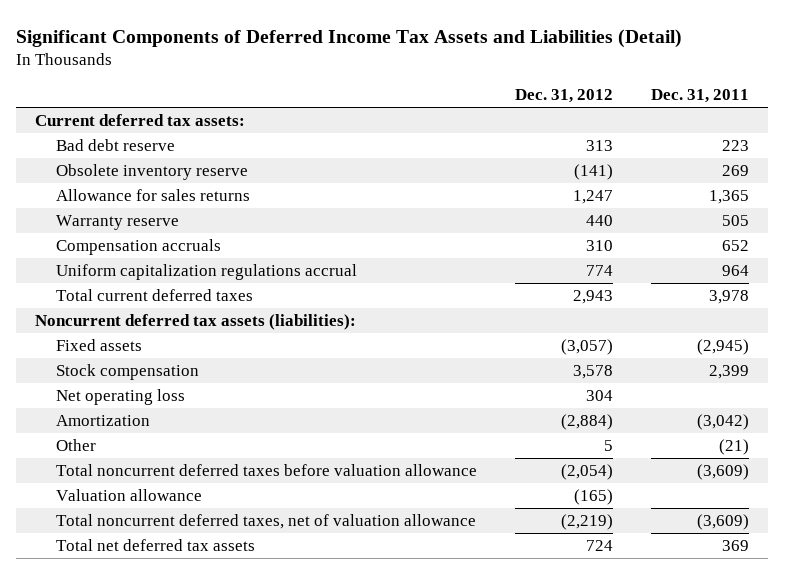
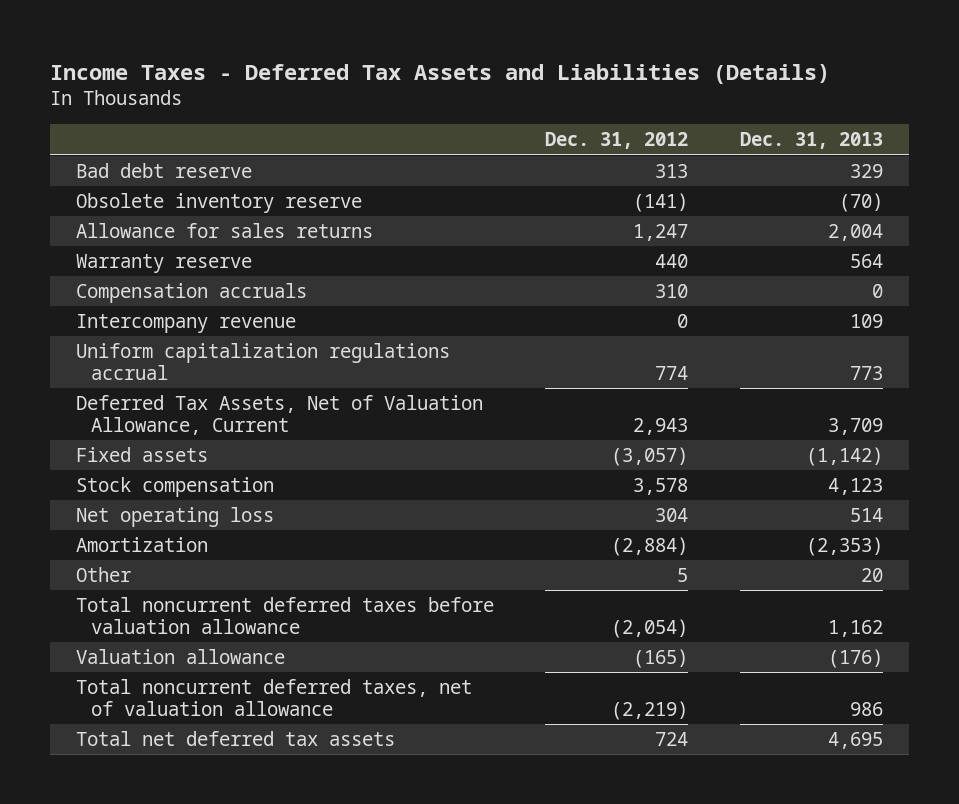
[16,28,683,48] Significant Components of Deferred Income Tax Assets and Liabilities (Detail) -> [50,63,831,84] Income Taxes - Deferred Tax Assets and Liabilities (Details)
[651,89,750,104] Dec. 31, 2011 -> none
none -> [739,132,883,150] Dec. 31, 2013
[35,114,246,127] Current deferred tax assets: -> none
none -> [75,313,296,333] Intercompany revenue
[35,314,357,331] Noncurrent deferred tax assets (liabilities): -> none
[56,289,254,302] Total current deferred taxes -> [75,394,483,436] Deferred Tax Assets, Net of Valuation Allowance, Current

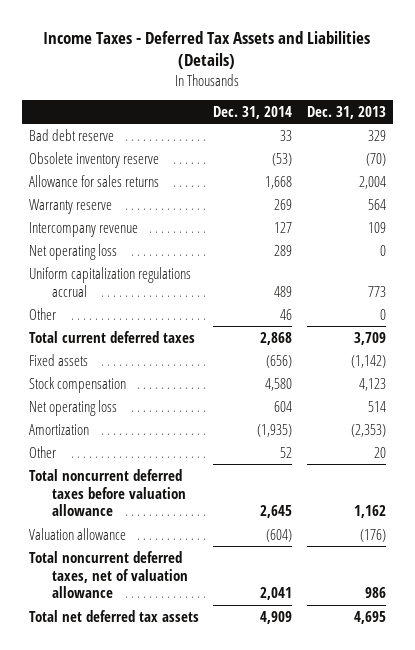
[545,132,689,150] Dec. 31, 2012 -> none
none -> [213,105,293,119] Dec. 31, 2014
[75,282,307,303] Compensation accruals -> none
none -> [28,243,117,260] Net operating loss
none -> [28,307,56,320] Other
[75,394,483,436] Deferred Tax Assets, Net of Valuation Allowance, Current -> [28,330,195,343] Total current deferred taxes

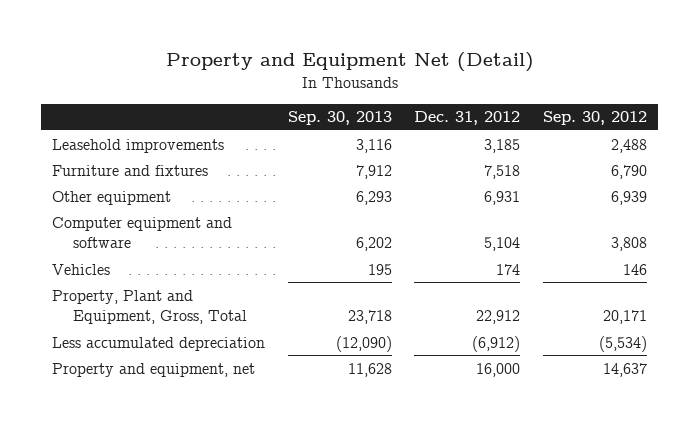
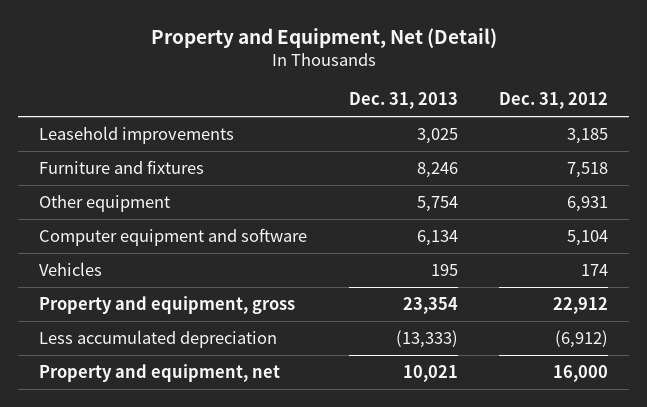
[165,51,534,72] Property and Equipment Net (Detail) -> [150,27,497,48] Property and Equipment, Net (Detail)
[287,111,392,126] Sep. 30, 2013 -> none
[542,111,647,126] Sep. 30, 2012 -> none
none -> [348,92,458,110] Dec. 31, 2013
[52,289,248,325] Property, Plant and Equipment, Gross, Total -> [39,295,296,314] Property and equipment, gross

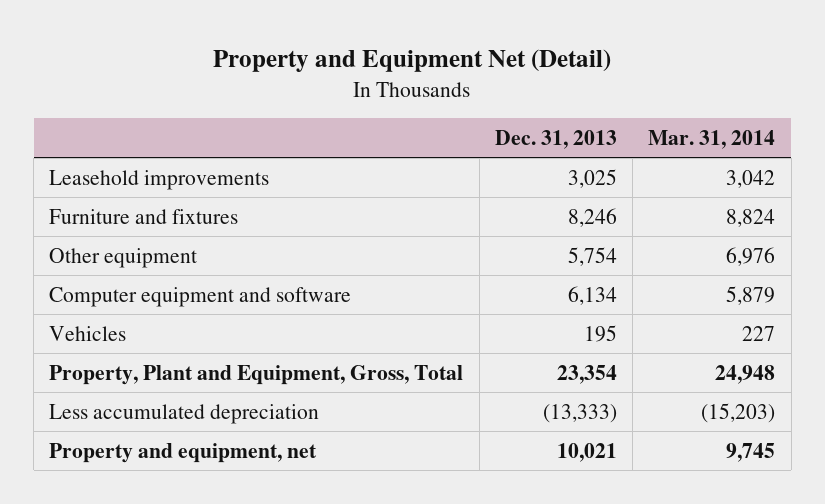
[150,27,497,48] Property and Equipment, Net (Detail) -> [213,49,612,73] Property and Equipment Net (Detail)
[499,92,609,110] Dec. 31, 2012 -> none
none -> [648,129,776,149] Mar. 31, 2014
[39,295,296,314] Property and equipment, gross -> [49,364,464,385] Property, Plant and Equipment, Gross, Total

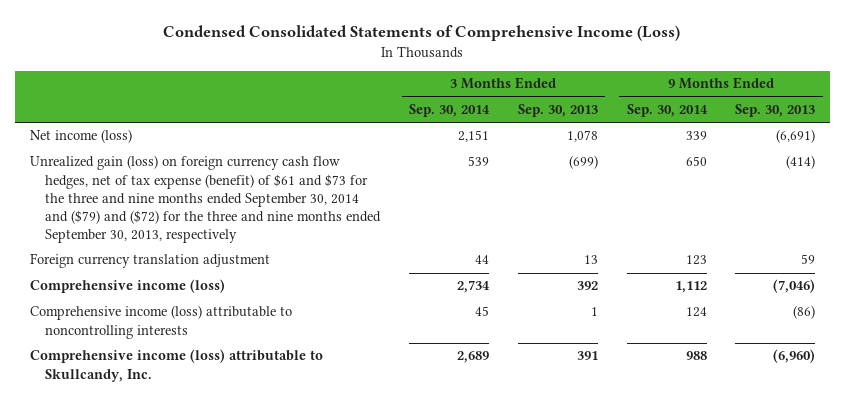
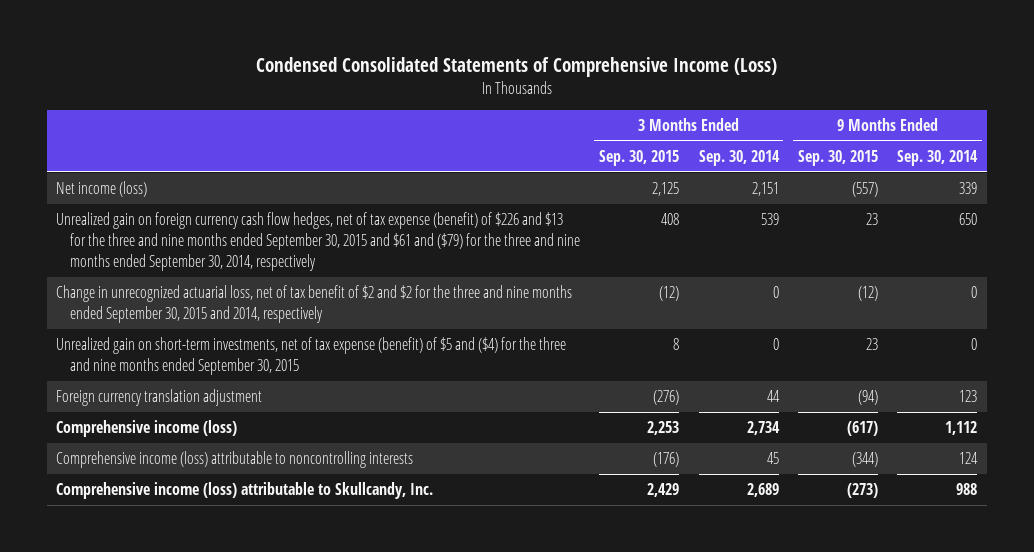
[517,104,598,118] Sep. 30, 2013 -> none
[735,104,816,118] Sep. 30, 2013 -> none
none -> [599,150,680,167] Sep. 30, 2015
none -> [797,150,878,167] Sep. 30, 2015
[29,155,382,244] Unrealized gain (loss) on foreign currency cash flow hedges, net of tax expense (benefit) of $61 and $73 for the three and nine months ended September 30, 2014 and ($79) and ($72) for the three and nine months ended September 30, 2013, respectively -> [56,212,580,271] Unrealized gain on foreign currency cash flow hedges, net of tax expense (benefit) of $226 and $13 for the three and nine months ended September 30, 2015 and $61 and ($79) for the three and nine months ended September 30, 2014, respectively
none -> [56,285,573,324] Change in unrecognized actuarial loss, net of tax benefit of $2 and $2 for the three and nine months ended September 30, 2015 and 2014, respectively
none -> [56,337,567,376] Unrealized gain on short-term investments, net of tax expense (benefit) of $5 and ($4) for the three and nine months ended September 30, 2015

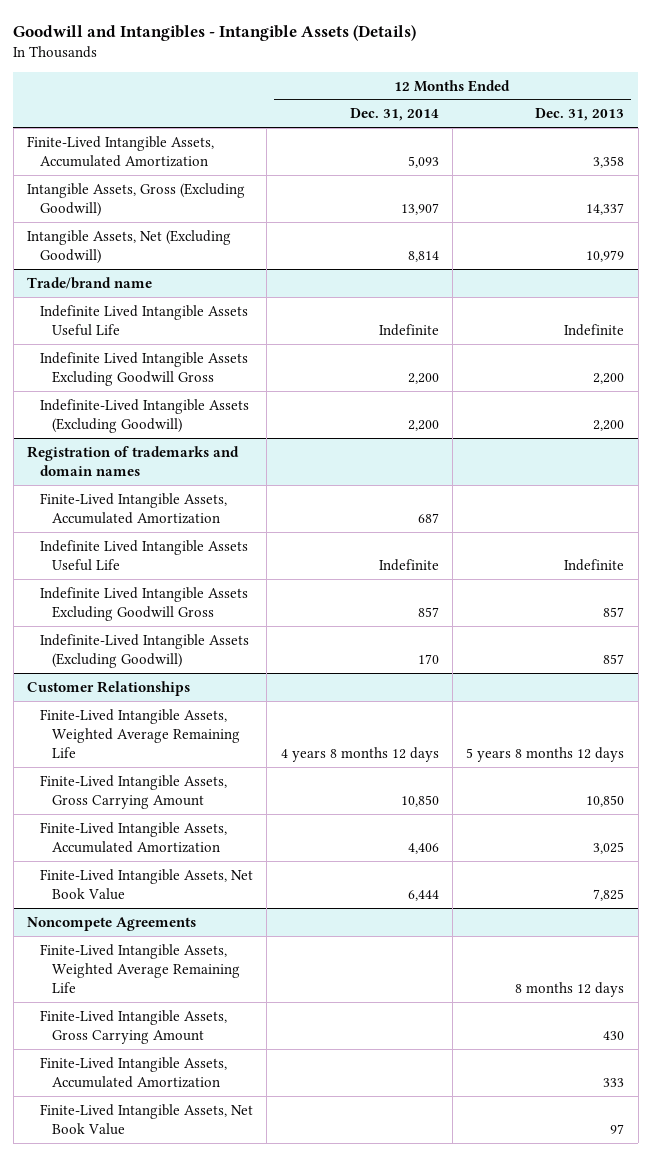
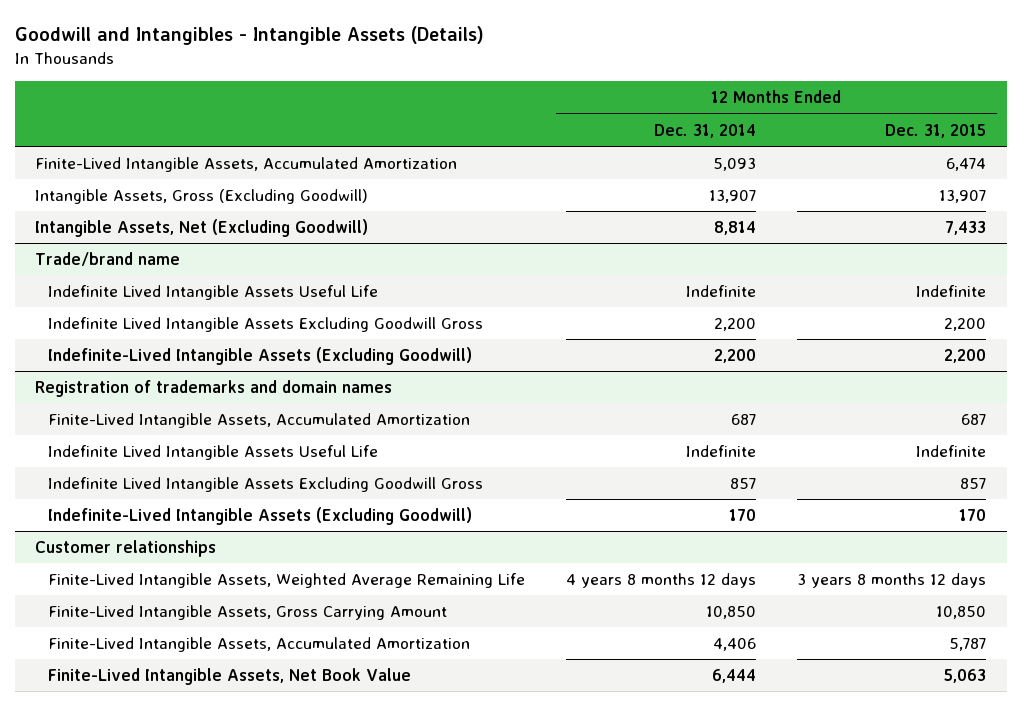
[535,108,625,122] Dec. 31, 2013 -> none
none -> [885,123,987,138] Dec. 31, 2015
[27,680,191,696] Customer Relationships -> [35,539,217,557] Customer relationships
[27,916,197,931] Noncompete Agreements -> none
[39,943,241,994] Finite-Lived Intangible Assets, Weighted Average Remaining Life -> none
[39,1009,227,1044] Finite-Lived Intangible Assets, Gross Carrying Amount -> none
[39,1056,227,1088] Finite-Lived Intangible Assets, Accumulated Amortization -> none
[39,1103,253,1135] Finite-Lived Intangible Assets, Net Book Value -> none

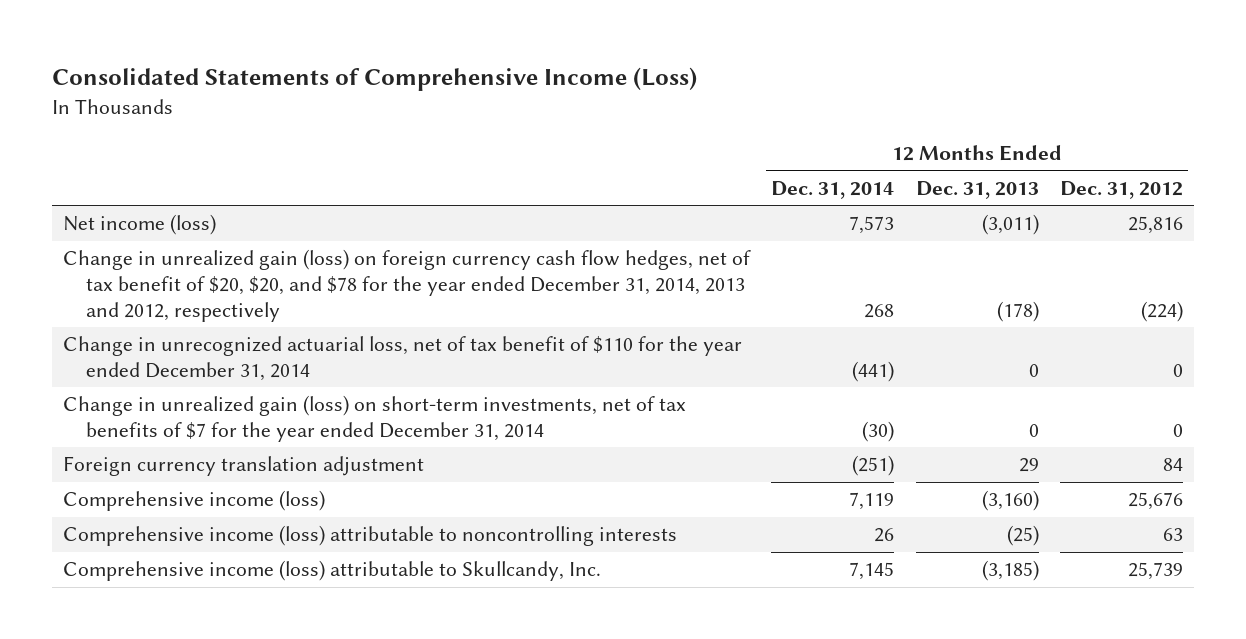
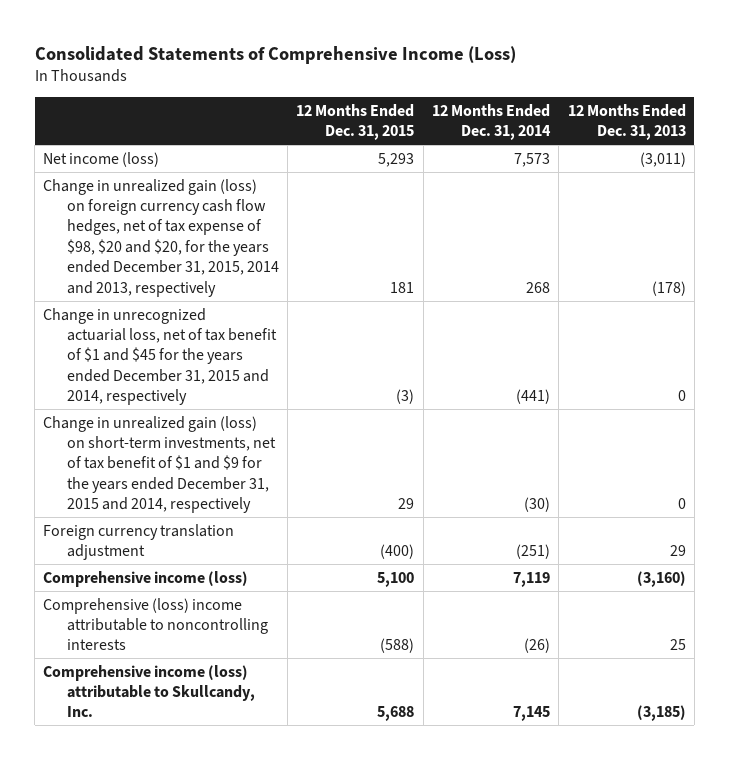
[1060,180,1184,199] Dec. 31, 2012 -> none
none -> [296,103,415,141] 12 Months Ended Dec. 31, 2015
[62,249,751,322] Change in unrealized gain (loss) on foreign currency cash flow hedges, net of tax benefit of $20, $20, and $78 for the year ended December 31, 2014, 2013 and 2012, respectively -> [43,178,279,297] Change in unrealized gain (loss) on foreign currency cash flow hedges, net of tax expense of $98, $20 and $20, for the years ended December 31, 2015, 2014 and 2013, respectively
[62,336,742,381] Change in unrecognized actuarial loss, net of tax benefit of $110 for the year ended December 31, 2014 -> [43,307,277,406] Change in unrecognized actuarial loss, net of tax benefit of $1 and $45 for the years ended December 31, 2015 and 2014, respectively
[62,395,686,442] Change in unrealized gain (loss) on short-term investments, net of tax benefits of $7 for the year ended December 31, 2014 -> [43,415,276,514] Change in unrealized gain (loss) on short-term investments, net of tax benefit of $1 and $9 for the years ended December 31, 2015 and 2014, respectively
[62,525,677,547] Comprehensive income (loss) attributable to noncontrolling interests -> [43,597,268,651] Comprehensive (loss) income attributable to noncontrolling interests
[874,528,895,543] 26 -> [524,638,551,654] (26)
[1006,525,1039,547] (25) -> [669,639,686,651] 25

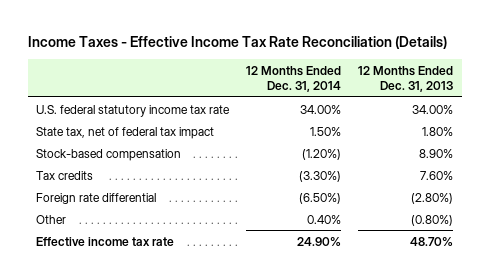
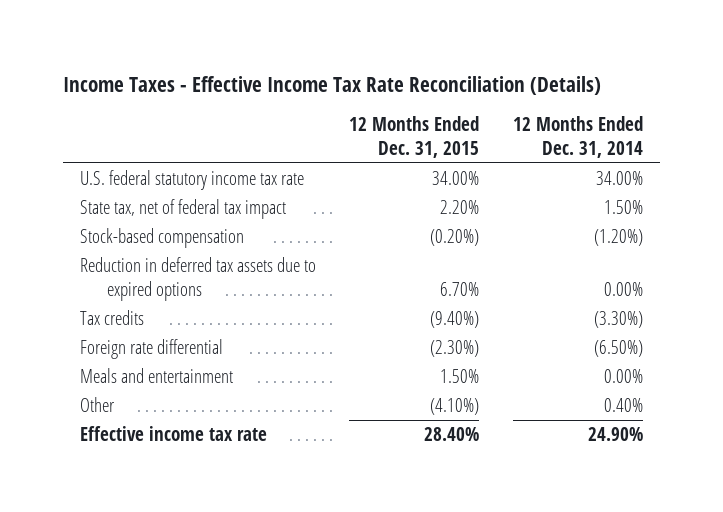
[358,65,454,92] 12 Months Ended Dec. 31, 2013 -> none
none -> [349,116,480,158] 12 Months Ended Dec. 31, 2015
none -> [79,257,316,301] Reduction in deferred tax assets due to expired options
none -> [79,368,233,384] Meals and entertainment

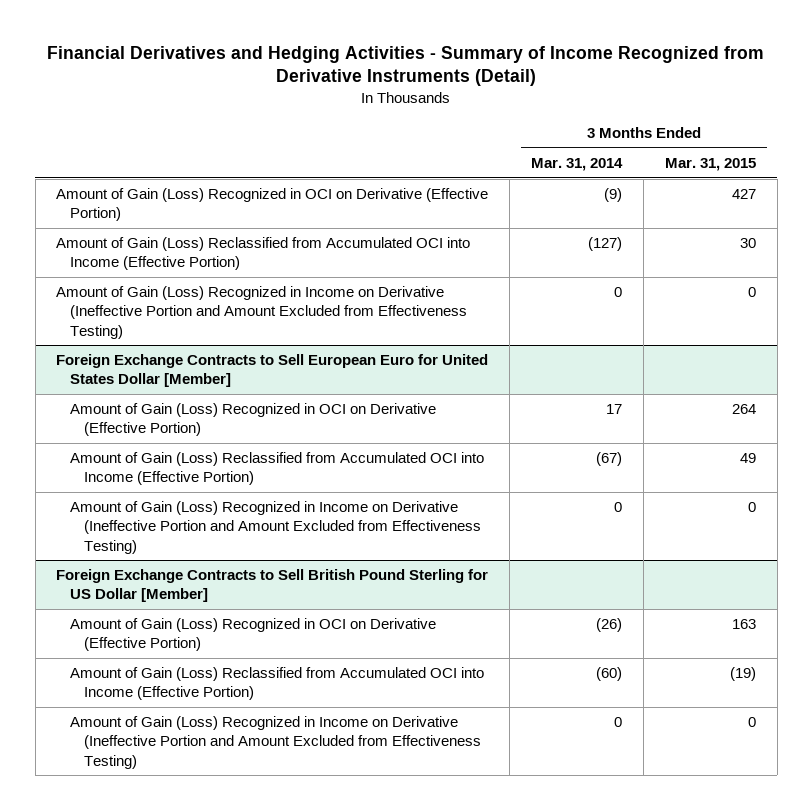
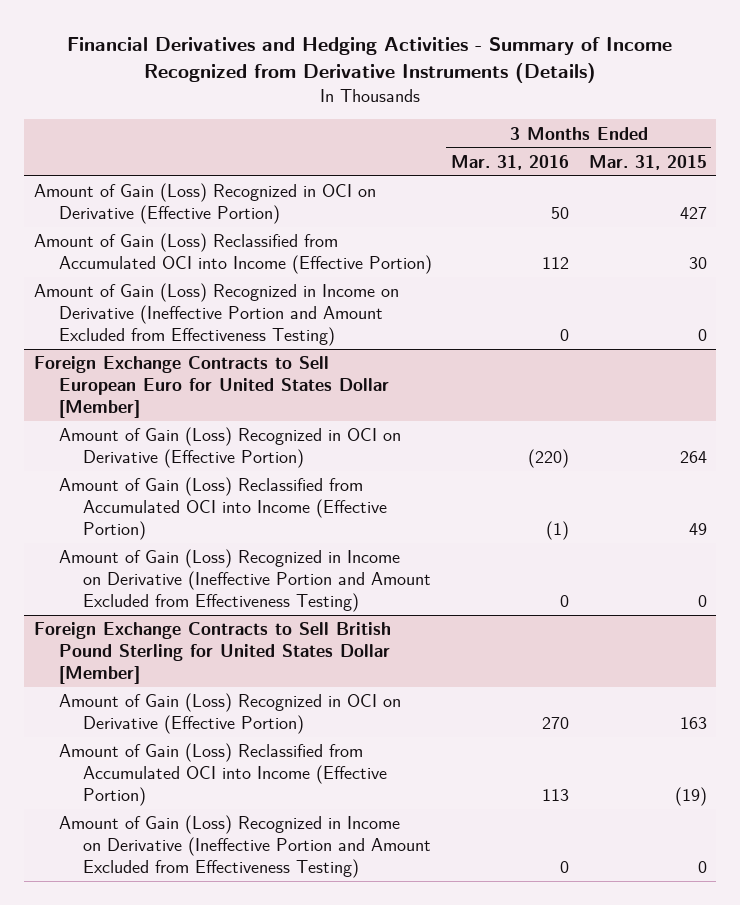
[47,45,765,87] Financial Derivatives and Hedging Activities - Summary of Income Recognized from Derivative Instruments (Detail) -> [67,37,673,84] Financial Derivatives and Hedging Activities - Summary of Income Recognized from Derivative Instruments (Details)
[531,157,624,171] Mar. 31, 2014 -> none
none -> [451,154,570,170] Mar. 31, 2016
[56,569,489,603] Foreign Exchange Contracts to Sell British Pound Sterling for US Dollar [Member] -> [33,622,391,684] Foreign Exchange Contracts to Sell British Pound Sterling for United States Dollar [Member]

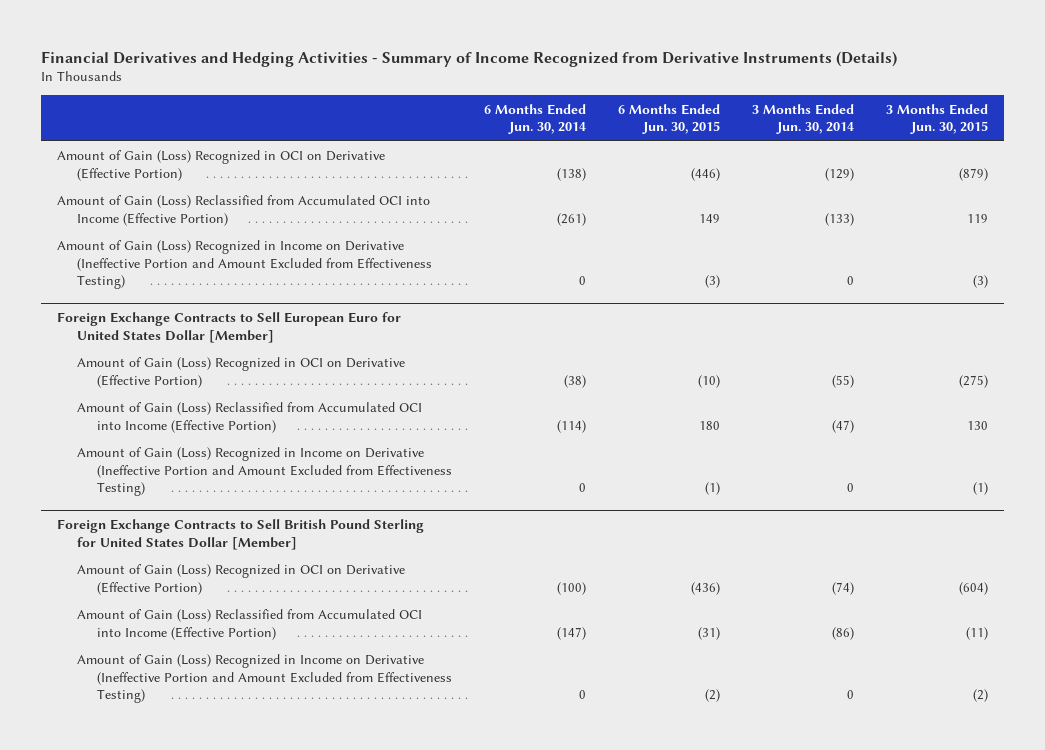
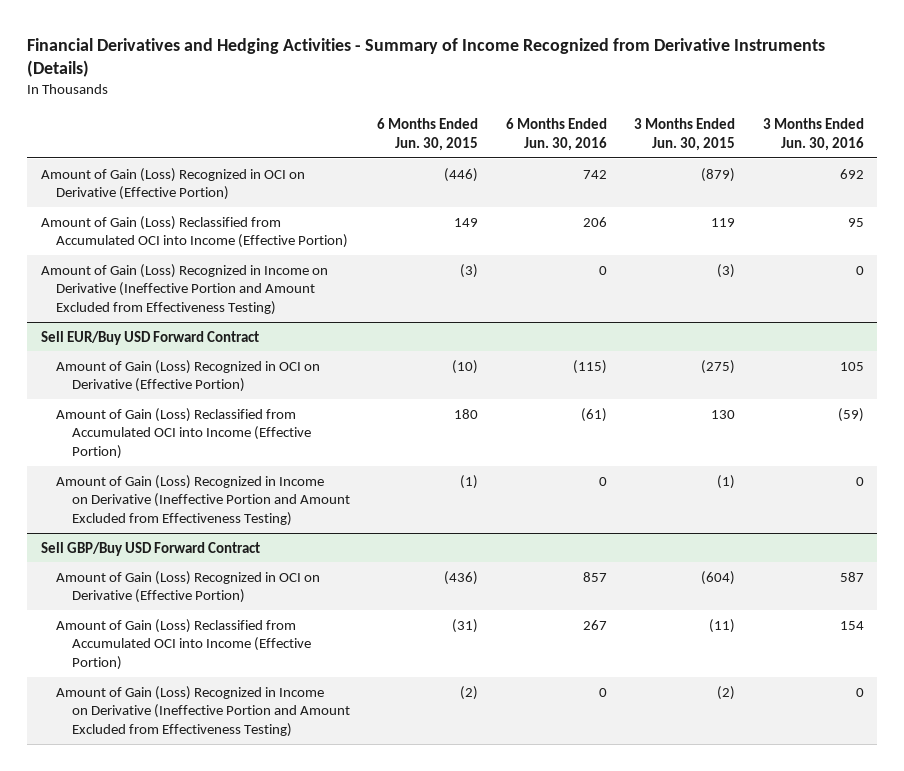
[483,103,586,135] 6 Months Ended Jun. 30, 2014 -> none
[752,103,855,135] 3 Months Ended Jun. 30, 2014 -> none
none -> [505,118,607,151] 6 Months Ended Jun. 30, 2016
none -> [762,118,864,151] 3 Months Ended Jun. 30, 2016
[56,312,401,343] Foreign Exchange Contracts to Sell European Euro for United States Dollar [Member] -> [40,330,259,345] Sell EUR/Buy USD Forward Contract
[56,519,424,550] Foreign Exchange Contracts to Sell British Pound Sterling for United States Dollar [Member] -> [40,541,260,556] Sell GBP/Buy USD Forward Contract

